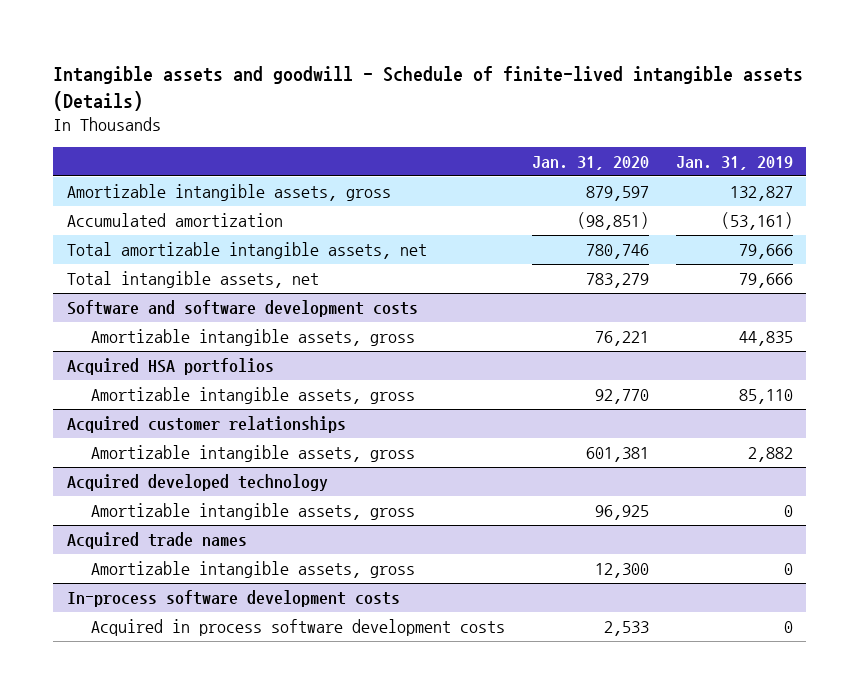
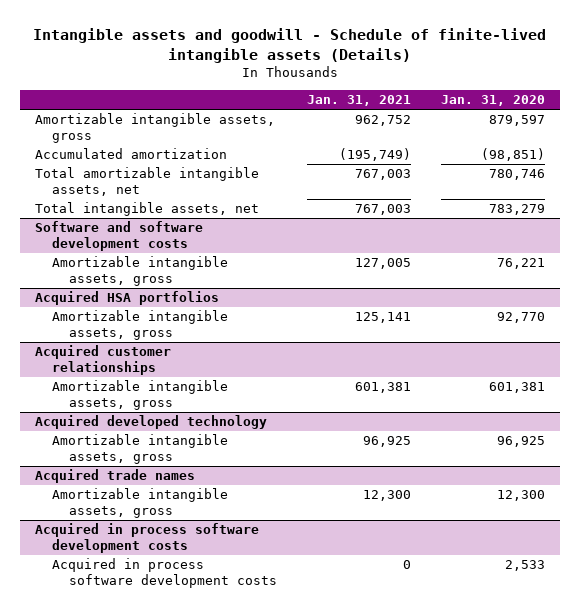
[675,156,793,171] Jan. 31, 2019 -> none
none -> [306,95,411,107] Jan. 31, 2021
[66,589,400,607] In-process software development costs -> [34,523,259,553] Acquired in process software development costs

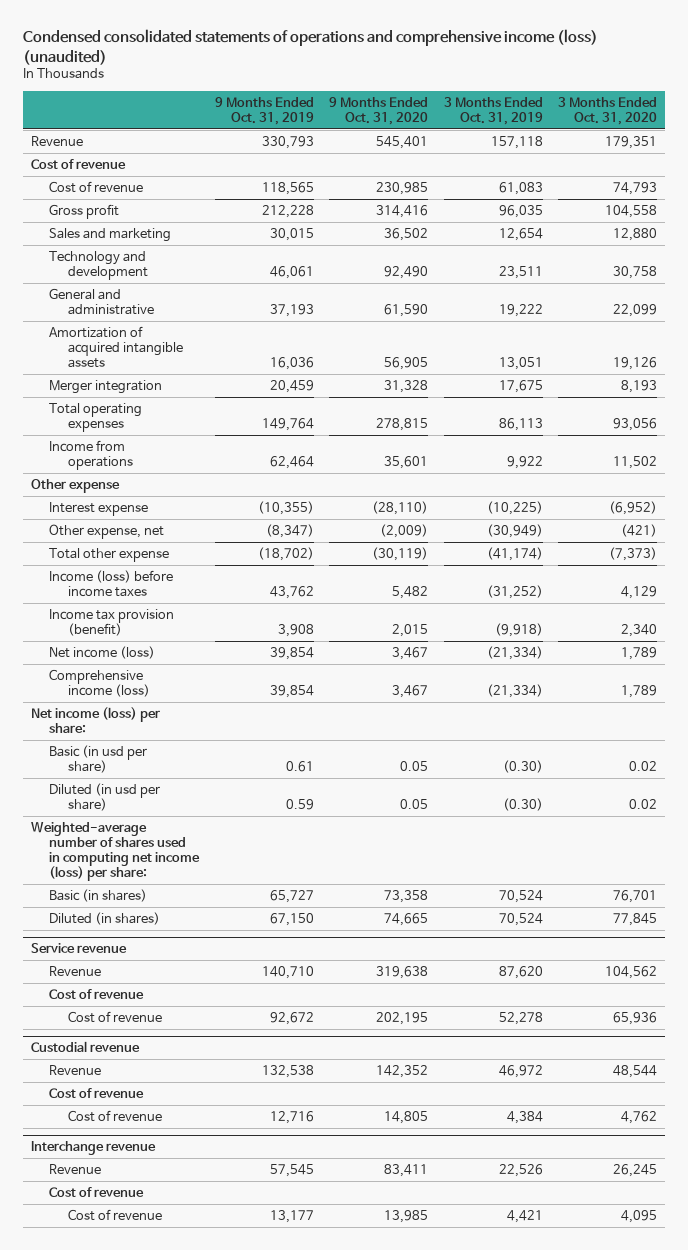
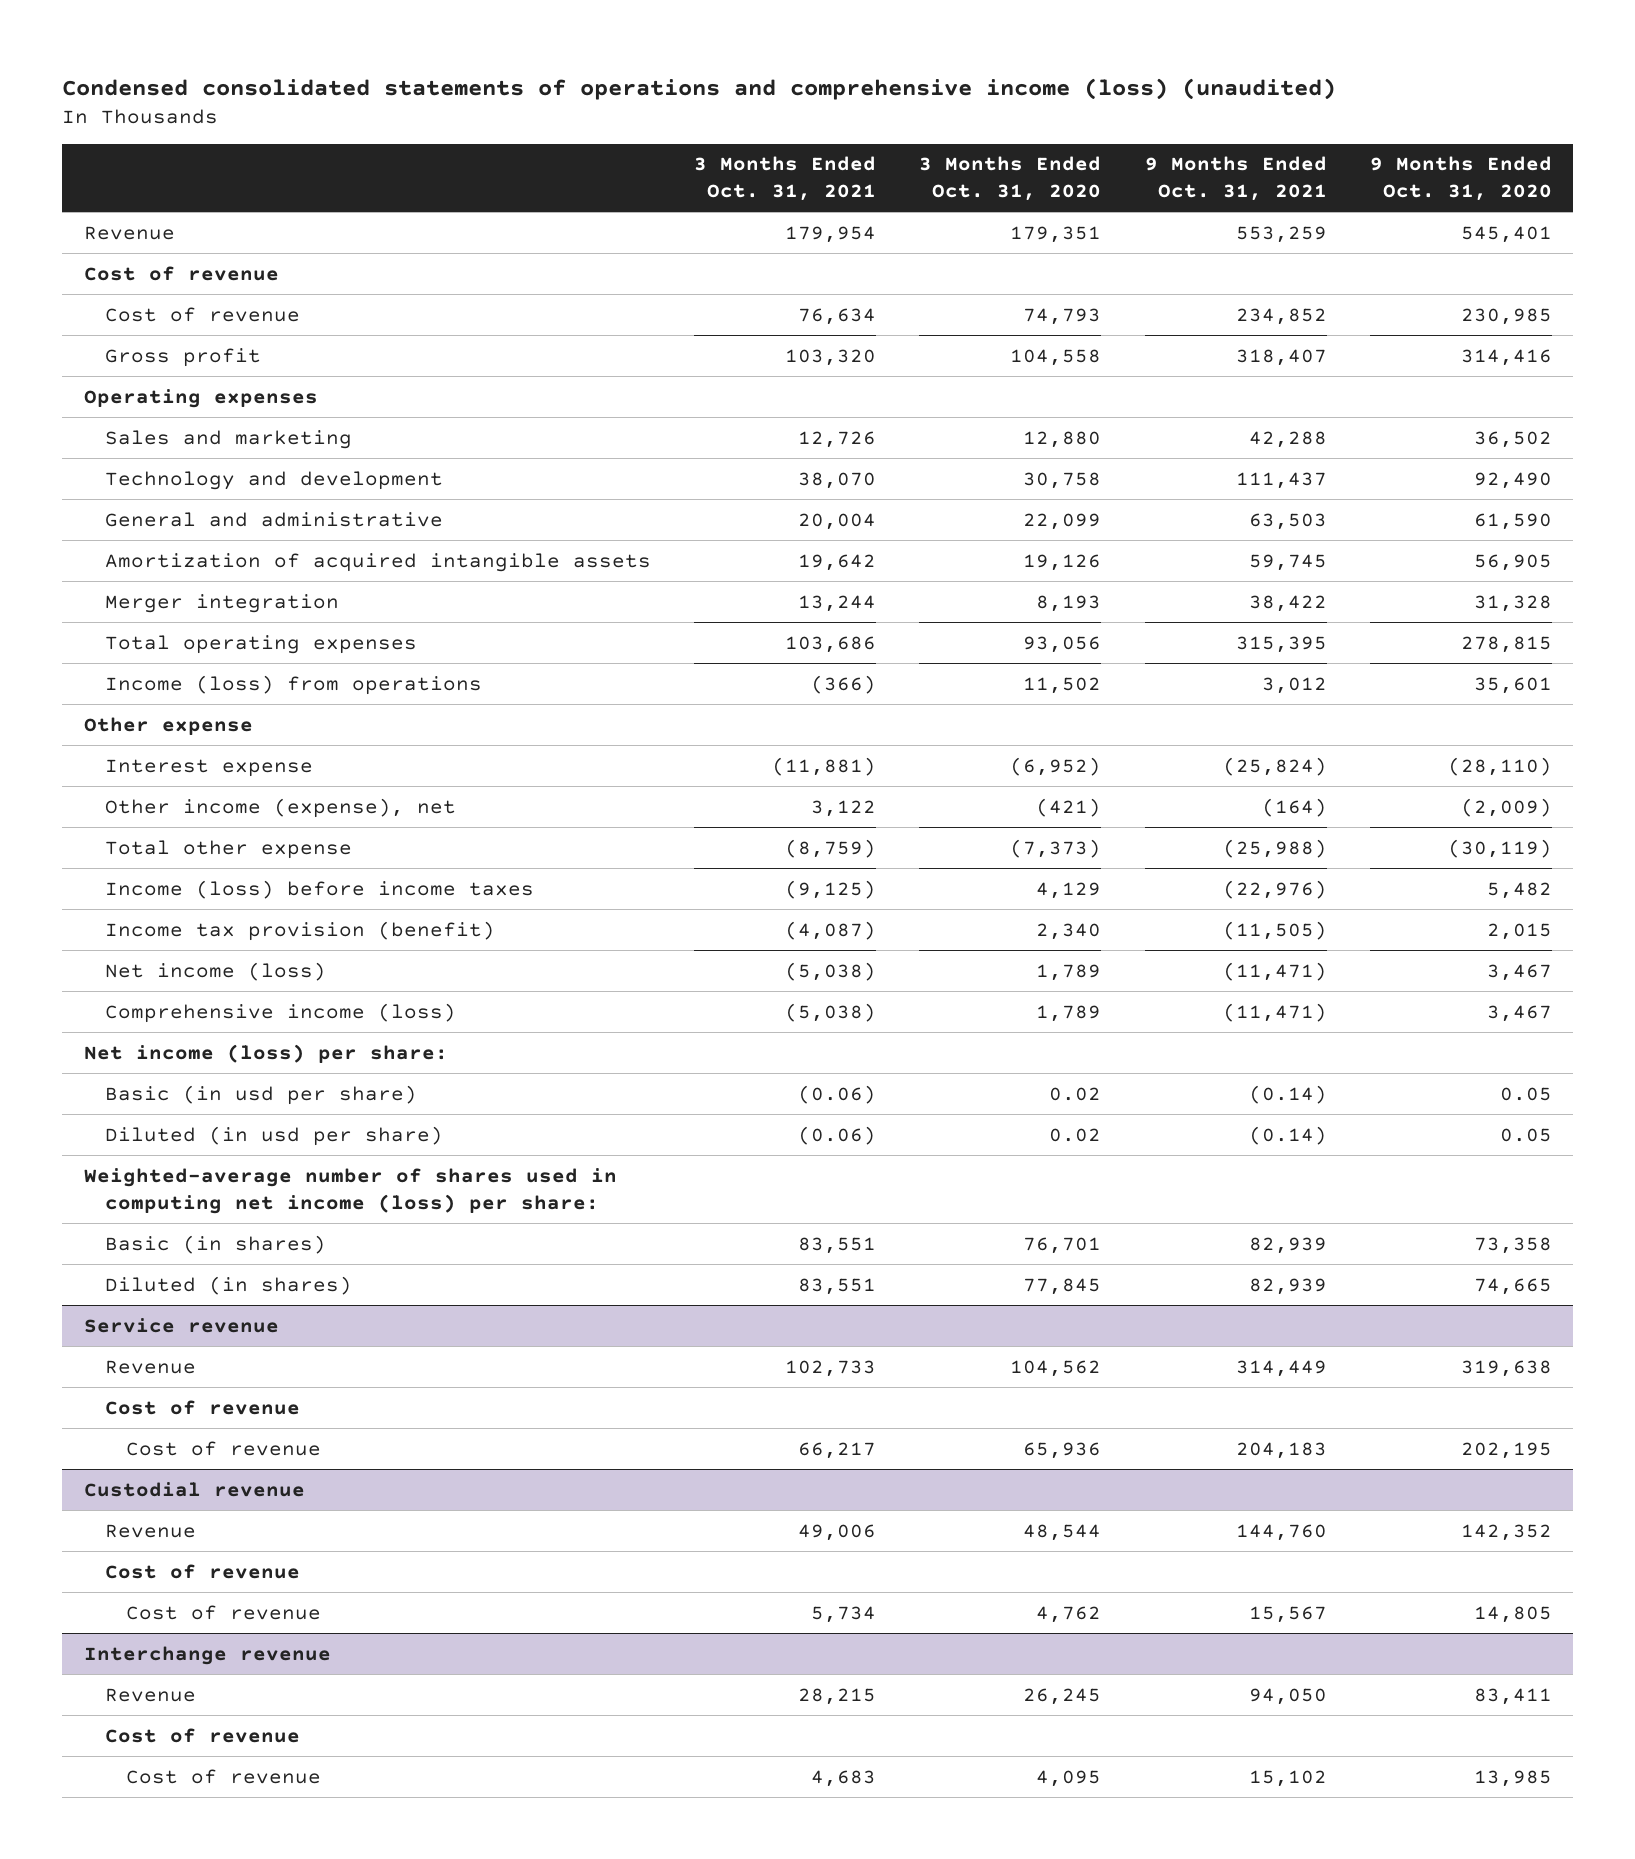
[214,96,314,125] 9 Months Ended Oct. 31, 2019 -> none
[443,96,543,125] 3 Months Ended Oct. 31, 2019 -> none
none -> [694,156,877,202] 3 Months Ended Oct. 31, 2021
none -> [1144,156,1327,202] 9 Months Ended Oct. 31, 2021
none -> [83,388,318,408] Operating expenses
[49,439,133,470] Income from operations -> [105,674,483,695] Income (loss) from operations
[49,523,165,539] Other expense, net -> [105,797,457,818] Other income (expense), net

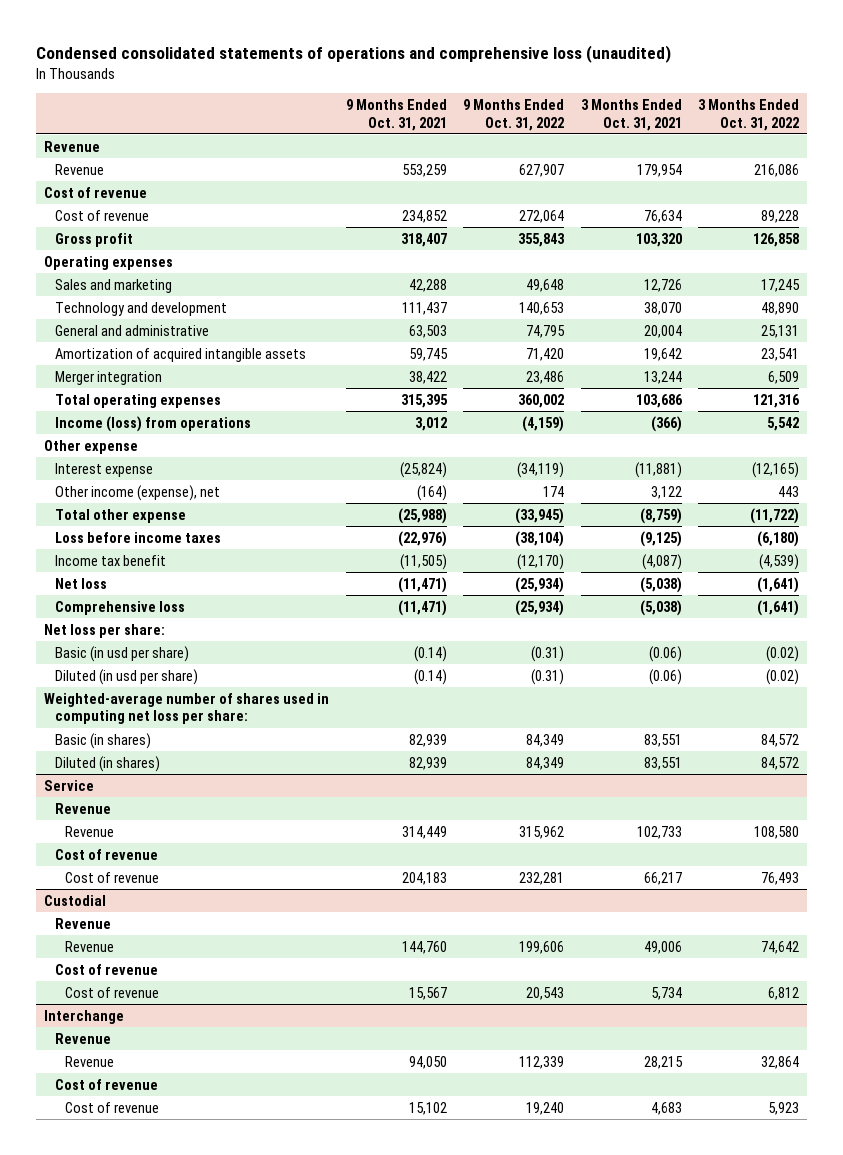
[62,77,1337,100] Condensed consolidated statements of operations and comprehensive income (loss) (unaudited) -> [35,44,671,63] Condensed consolidated statements of operations and comprehensive loss (unaudited)
[919,156,1102,202] 3 Months Ended Oct. 31, 2020 -> none
[1369,156,1552,202] 9 Months Ended Oct. 31, 2020 -> none
none -> [463,99,565,131] 9 Months Ended Oct. 31, 2022
none -> [698,99,800,131] 3 Months Ended Oct. 31, 2022
none -> [44,140,101,152] Revenue
[105,879,535,899] Income (loss) before income taxes -> [54,531,221,543] Loss before income taxes
[105,920,496,941] Income tax provision (benefit) -> [54,554,166,566] Income tax benefit
[105,961,327,981] Net income (loss) -> [54,577,107,589] Net loss
[105,1002,457,1023] Comprehensive income (loss) -> [54,600,185,615] Comprehensive loss
[83,1043,448,1063] Net income (loss) per share: -> [44,623,166,638] Net loss per share:
[83,1167,617,1214] Weighted-average number of shares used in computing net income (loss) per share: -> [44,692,330,725] Weighted-average number of shares used in computing net loss per share:
[83,1317,279,1333] Service revenue -> [44,779,95,791] Service
none -> [54,802,111,814] Revenue
[83,1481,305,1497] Custodial revenue -> [44,894,107,906] Custodial
none -> [54,917,111,929] Revenue
[83,1645,331,1665] Interchange revenue -> [44,1009,125,1024] Interchange
none -> [54,1032,111,1044] Revenue

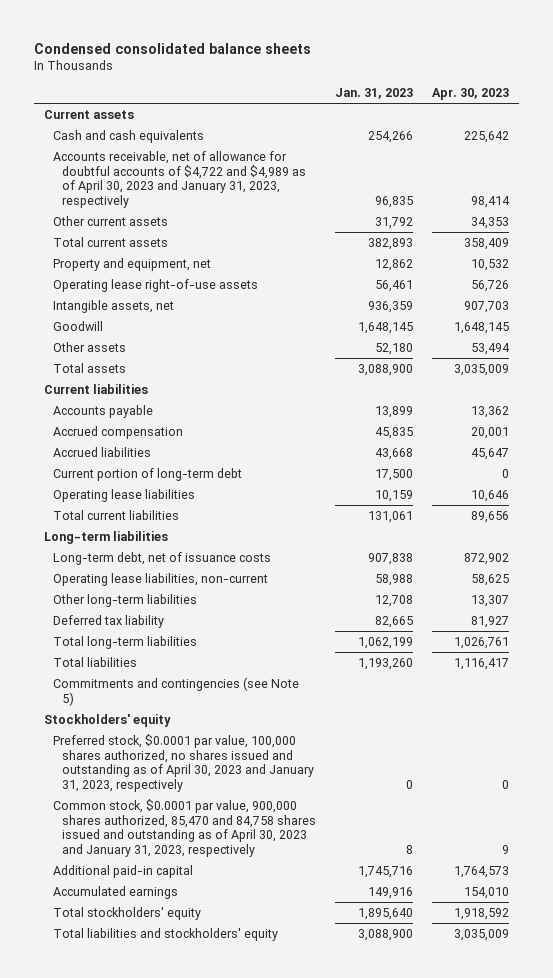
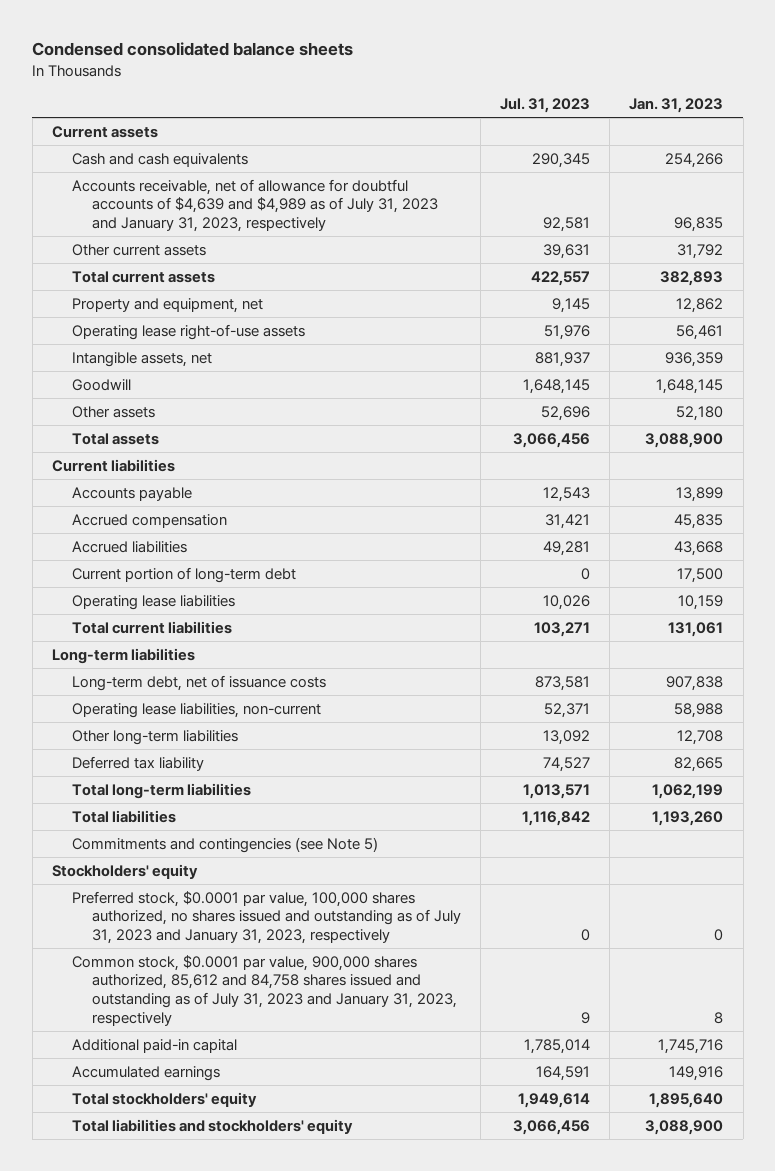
[432,88,510,101] Apr. 30, 2023 -> none
none -> [500,98,591,114] Jul. 31, 2023
[52,150,306,209] Accounts receivable, net of allowance for doubtful accounts of $4,722 and $4,989 as of April 30, 2023 and January 31, 2023, respectively -> [71,178,438,232] Accounts receivable, net of allowance for doubtful accounts of $4,639 and $4,989 as of July 31, 2023 and January 31, 2023, respectively
[52,733,314,793] Preferred stock, $0.0001 par value, 100,000 shares authorized, no shares issued and outstanding as of April 30, 2023 and January 31, 2023, respectively -> [71,890,461,944] Preferred stock, $0.0001 par value, 100,000 shares authorized, no shares issued and outstanding as of July 31, 2023 and January 31, 2023, respectively
[52,798,316,858] Common stock, $0.0001 par value, 900,000 shares authorized, 85,470 and 84,758 shares issued and outstanding as of April 30, 2023 and January 31, 2023, respectively -> [71,954,457,1026] Common stock, $0.0001 par value, 900,000 shares authorized, 85,612 and 84,758 shares issued and outstanding as of July 31, 2023 and January 31, 2023, respectively

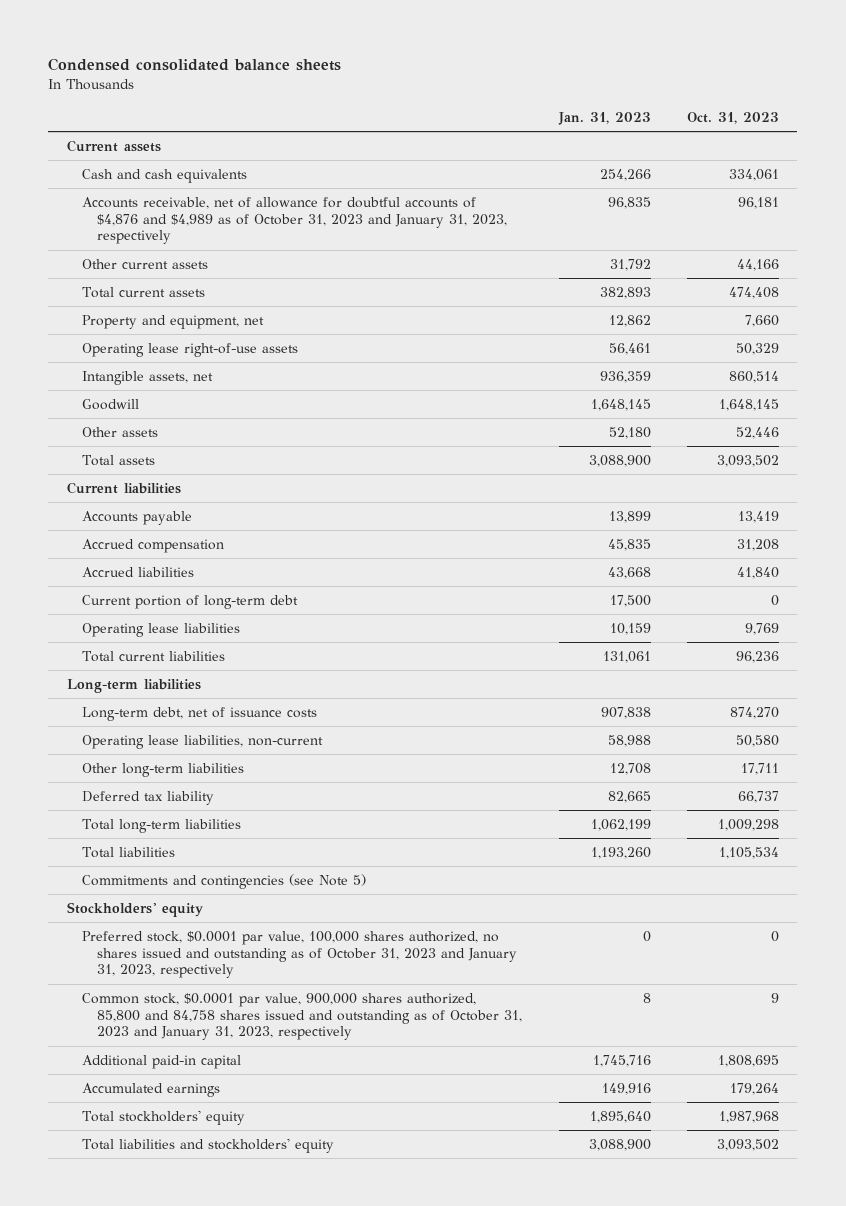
[500,98,591,114] Jul. 31, 2023 -> none
none -> [687,112,780,125] Oct. 31, 2023
[71,178,438,232] Accounts receivable, net of allowance for doubtful accounts of $4,639 and $4,989 as of July 31, 2023 and January 31, 2023, respectively -> [81,196,508,245] Accounts receivable, net of allowance for doubtful accounts of $4,876 and $4,989 as of October 31, 2023 and January 31, 2023, respectively
[71,890,461,944] Preferred stock, $0.0001 par value, 100,000 shares authorized, no shares issued and outstanding as of July 31, 2023 and January 31, 2023, respectively -> [81,930,518,979] Preferred stock, $0.0001 par value, 100,000 shares authorized, no shares issued and outstanding as of October 31, 2023 and January 31, 2023, respectively
[71,954,457,1026] Common stock, $0.0001 par value, 900,000 shares authorized, 85,612 and 84,758 shares issued and outstanding as of July 31, 2023 and January 31, 2023, respectively -> [81,992,523,1041] Common stock, $0.0001 par value, 900,000 shares authorized, 85,800 and 84,758 shares issued and outstanding as of October 31, 2023 and January 31, 2023, respectively

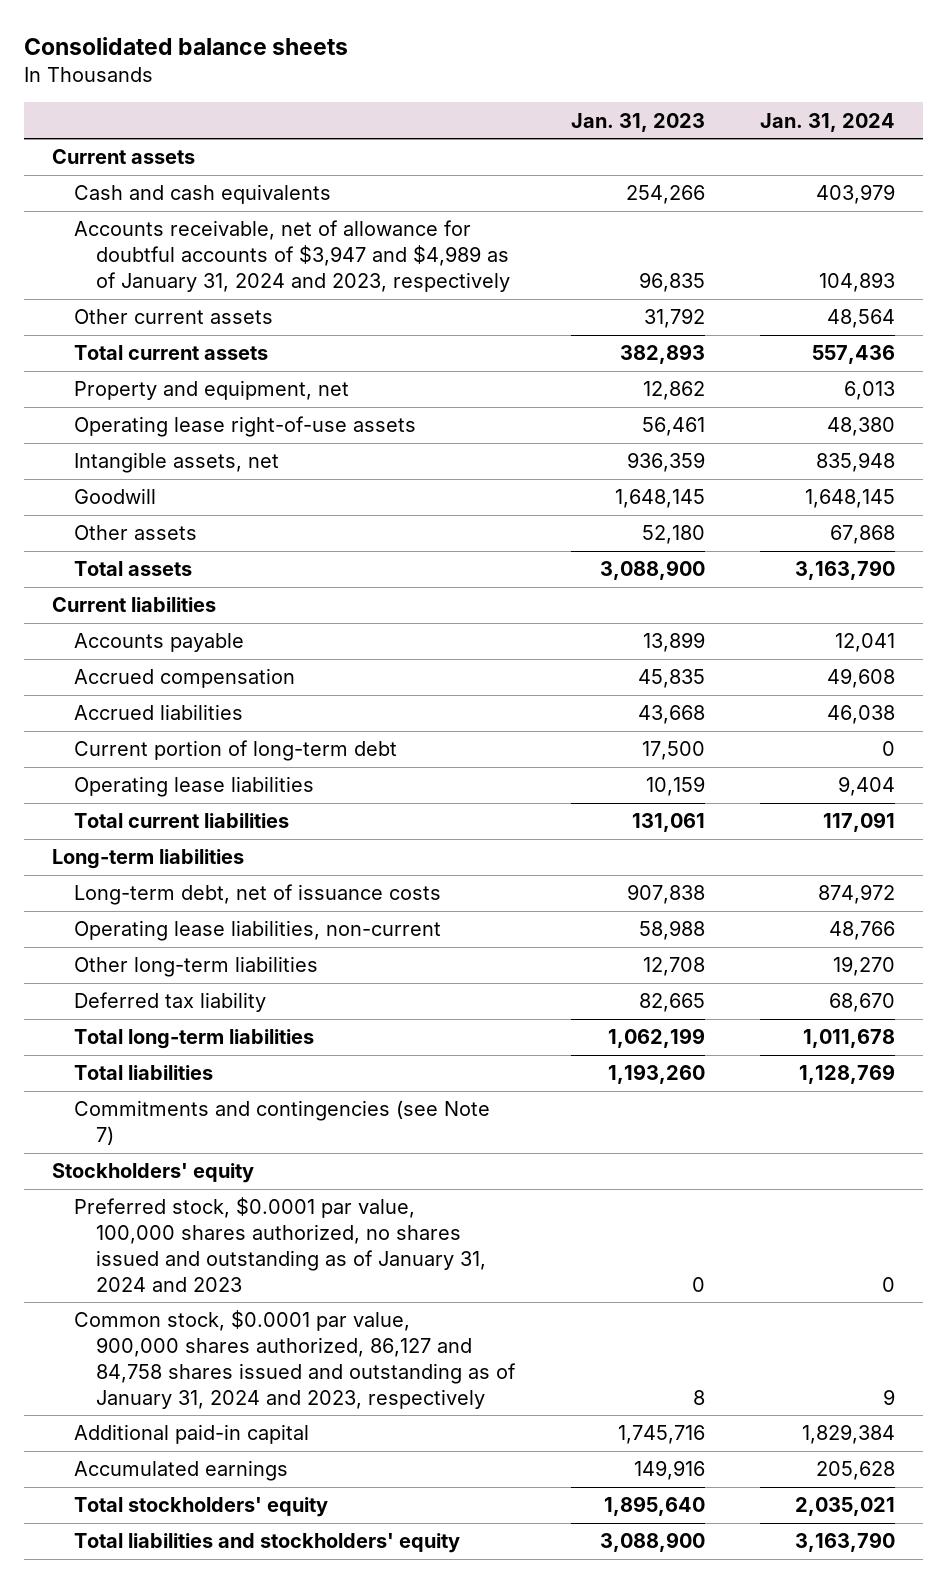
[48,58,342,72] Condensed consolidated balance sheets -> [24,37,349,56] Consolidated balance sheets
[687,112,780,125] Oct. 31, 2023 -> none
none -> [760,112,896,132] Jan. 31, 2024
[81,196,508,245] Accounts receivable, net of allowance for doubtful accounts of $4,876 and $4,989 as of October 31, 2023 and January 31, 2023, respectively -> [74,220,511,292] Accounts receivable, net of allowance for doubtful accounts of $3,947 and $4,989 as of January 31, 2024 and 2023, respectively
[81,873,366,889] Commitments and contingencies (see Note 5) -> [74,1100,491,1146] Commitments and contingencies (see Note 7)
[81,930,518,979] Preferred stock, $0.0001 par value, 100,000 shares authorized, no shares issued and outstanding as of October 31, 2023 and January 31, 2023, respectively -> [74,1197,487,1292] Preferred stock, $0.0001 par value, 100,000 shares authorized, no shares issued and outstanding as of January 31, 2024 and 2023
[81,992,523,1041] Common stock, $0.0001 par value, 900,000 shares authorized, 85,800 and 84,758 shares issued and outstanding as of October 31, 2023 and January 31, 2023, respectively -> [74,1310,517,1409] Common stock, $0.0001 par value, 900,000 shares authorized, 86,127 and 84,758 shares issued and outstanding as of January 31, 2024 and 2023, respectively

